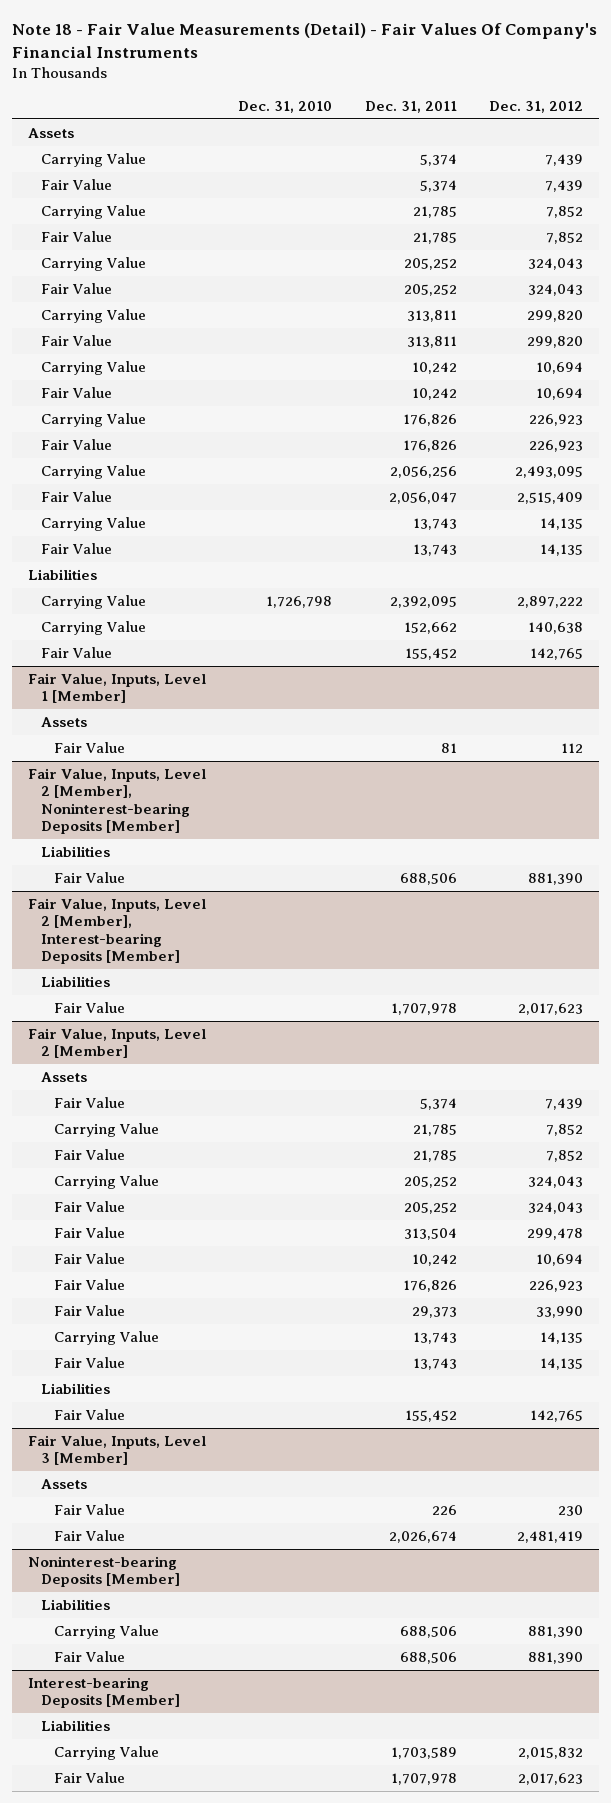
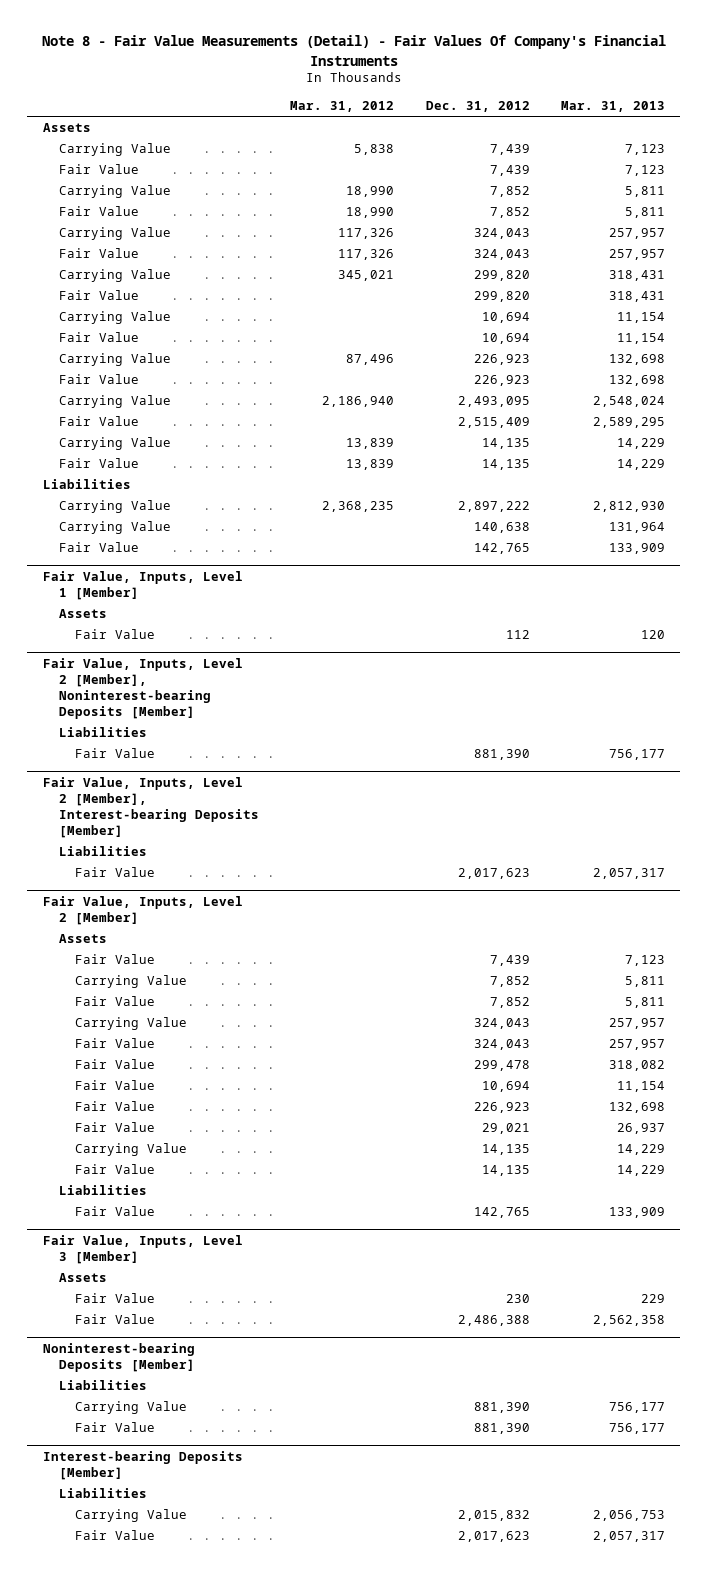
[12,22,598,58] Note 18 - Fair Value Measurements (Detail) - Fair Values Of Company's Financial Instruments -> [41,35,666,66] Note 8 - Fair Value Measurements (Detail) - Fair Values Of Company's Financial Instruments
[238,100,333,113] Dec. 31, 2010 -> none
[364,100,457,113] Dec. 31, 2011 -> none
none -> [290,100,395,112] Mar. 31, 2012
none -> [560,100,665,112] Mar. 31, 2013
[535,1306,583,1319] 33,990 -> [481,1123,530,1135] 29,021
[516,1531,583,1544] 2,481,419 -> [457,1315,530,1327] 2,486,388

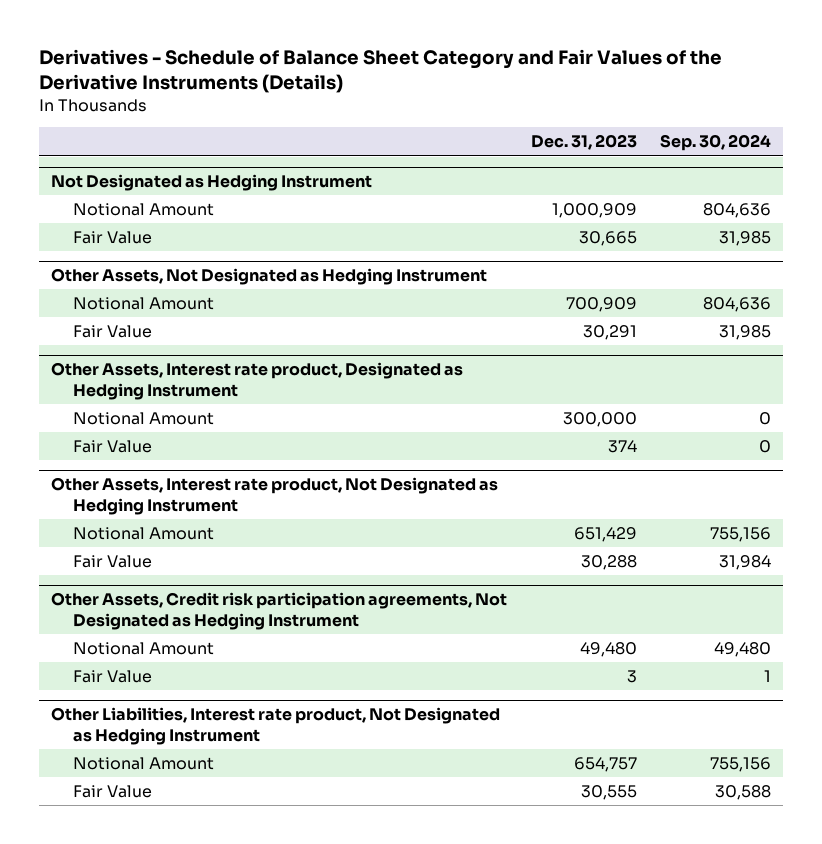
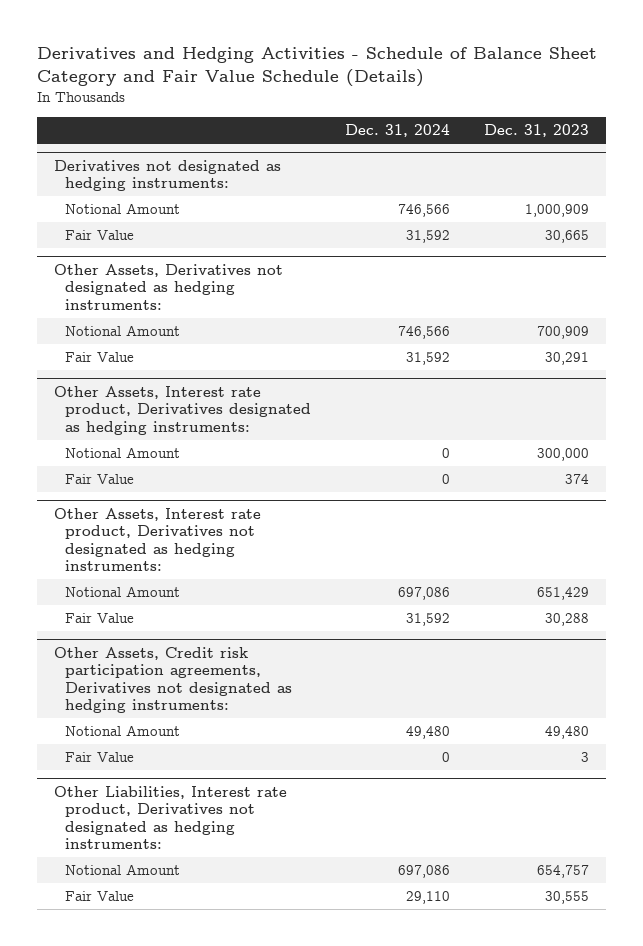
[39,49,723,94] Derivatives - Schedule of Balance Sheet Category and Fair Values of the Derivative Instruments (Details) -> [36,47,597,88] Derivatives and Hedging Activities - Schedule of Balance Sheet Category and Fair Value Schedule (Details)
[660,134,772,152] Sep. 30, 2024 -> none
none -> [344,124,450,138] Dec. 31, 2024
[50,174,372,192] Not Designated as Hedging Instrument -> [53,159,281,192] Derivatives not designated as hedging instruments:
[50,268,487,286] Other Assets, Not Designated as Hedging Instrument -> [53,263,283,310] Other Assets, Derivatives not designated as hedging instruments:
[50,362,463,400] Other Assets, Interest rate product, Designated as Hedging Instrument -> [53,385,311,435] Other Assets, Interest rate product, Derivatives designated as hedging instruments:
[50,477,498,515] Other Assets, Interest rate product, Not Designated as Hedging Instrument -> [53,507,261,572] Other Assets, Interest rate product, Derivatives not designated as hedging instruments:
[50,592,507,630] Other Assets, Credit risk participation agreements, Not Designated as Hedging Instrument -> [53,646,292,714] Other Assets, Credit risk participation agreements, Derivatives not designated as hedging instruments:
[50,707,500,745] Other Liabilities, Interest rate product, Not Designated as Hedging Instrument -> [53,785,287,850] Other Liabilities, Interest rate product, Derivatives not designated as hedging instruments:

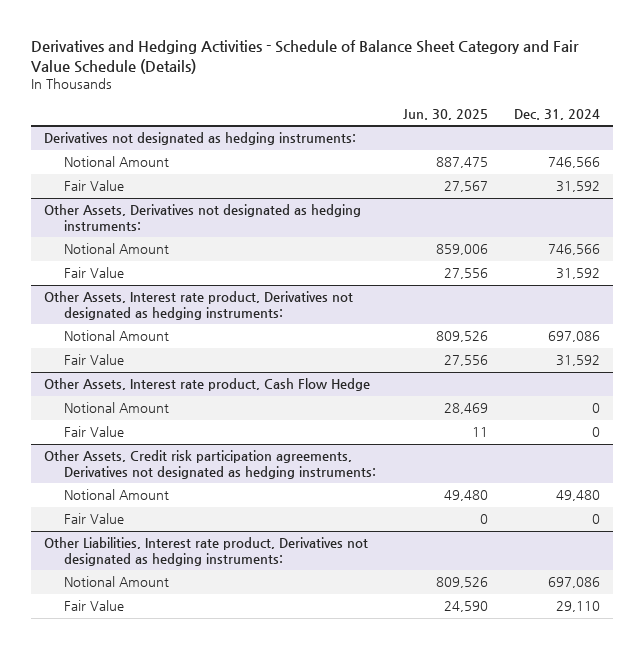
[483,124,589,138] Dec. 31, 2023 -> none
none -> [402,108,488,120] Jun. 30, 2025
[53,385,311,435] Other Assets, Interest rate product, Derivatives designated as hedging instruments: -> none
[64,447,180,459] Notional Amount -> none
[64,474,134,485] Fair Value -> none
none -> [43,378,370,392] Other Assets, Interest rate product, Cash Flow Hedge
none -> [64,402,170,414] Notional Amount
none -> [64,426,125,438] Fair Value

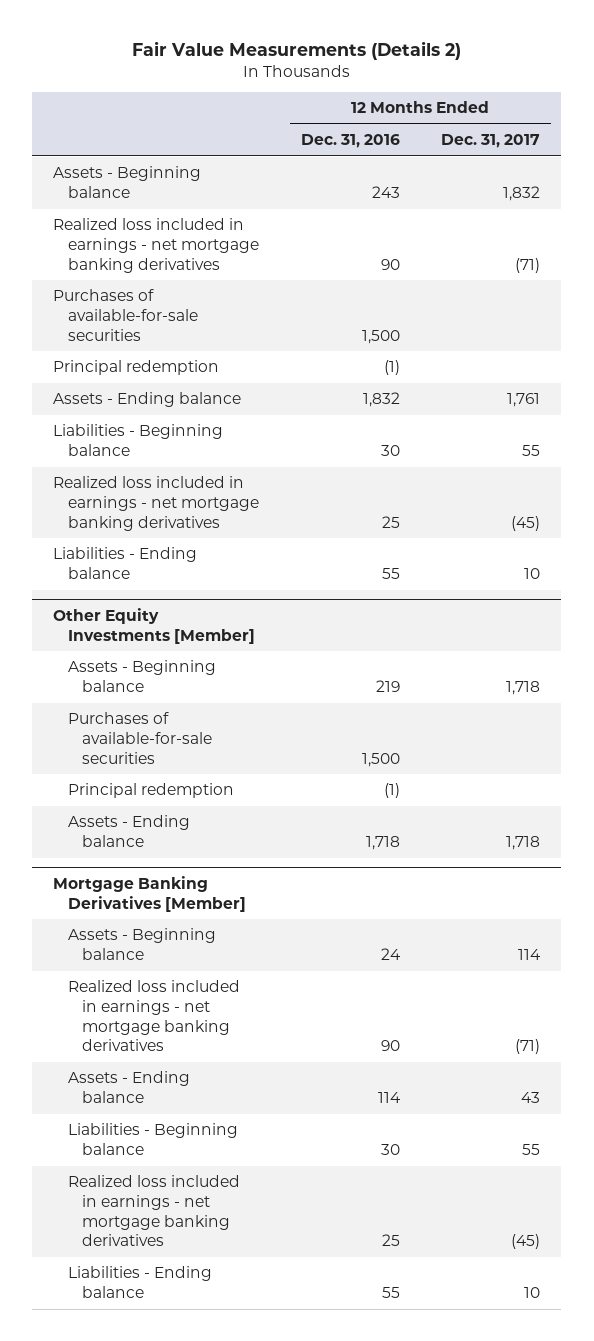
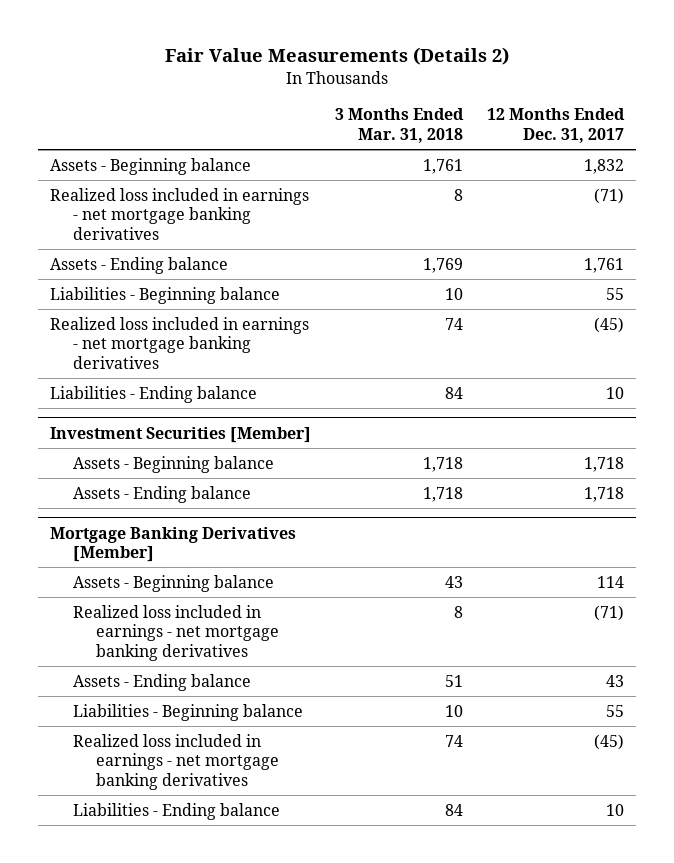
[300,134,400,149] Dec. 31, 2016 -> none
none -> [334,108,464,143] 3 Months Ended Mar. 31, 2018
[53,289,198,341] Purchases of available-for-sale securities -> none
[53,360,220,376] Principal redemption -> none
[53,608,255,644] Other Equity Investments [Member] -> [49,426,311,443] Investment Securities [Member]
[67,712,213,764] Purchases of available-for-sale securities -> none
[67,783,234,799] Principal redemption -> none

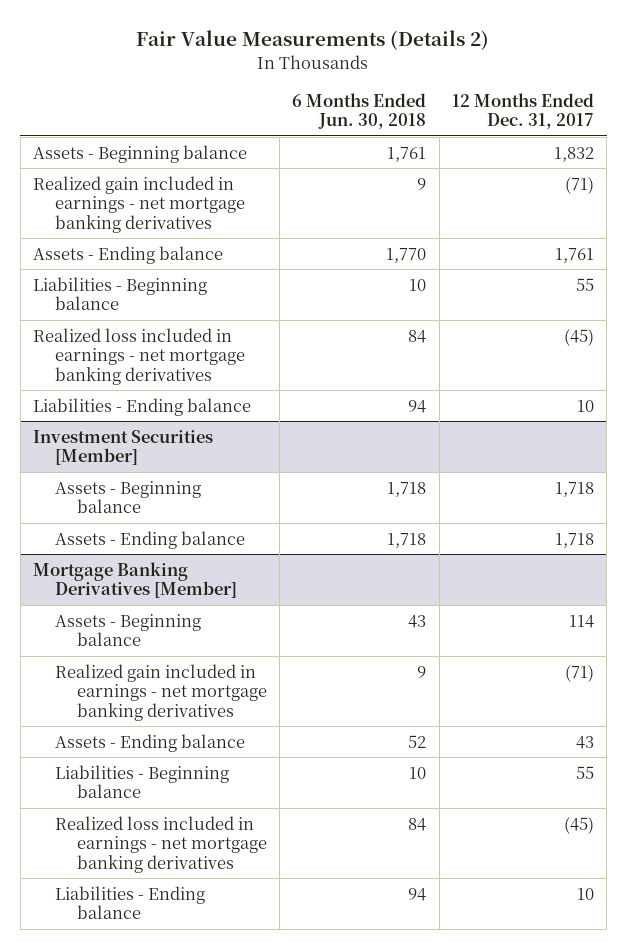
[334,108,464,143] 3 Months Ended Mar. 31, 2018 -> none
none -> [292,92,427,130] 6 Months Ended Jun. 30, 2018
[49,187,309,240] Realized loss included in earnings - net mortgage banking derivatives -> [32,175,245,233] Realized gain included in earnings - net mortgage banking derivatives
[73,604,280,661] Realized loss included in earnings - net mortgage banking derivatives -> [54,663,267,721] Realized gain included in earnings - net mortgage banking derivatives

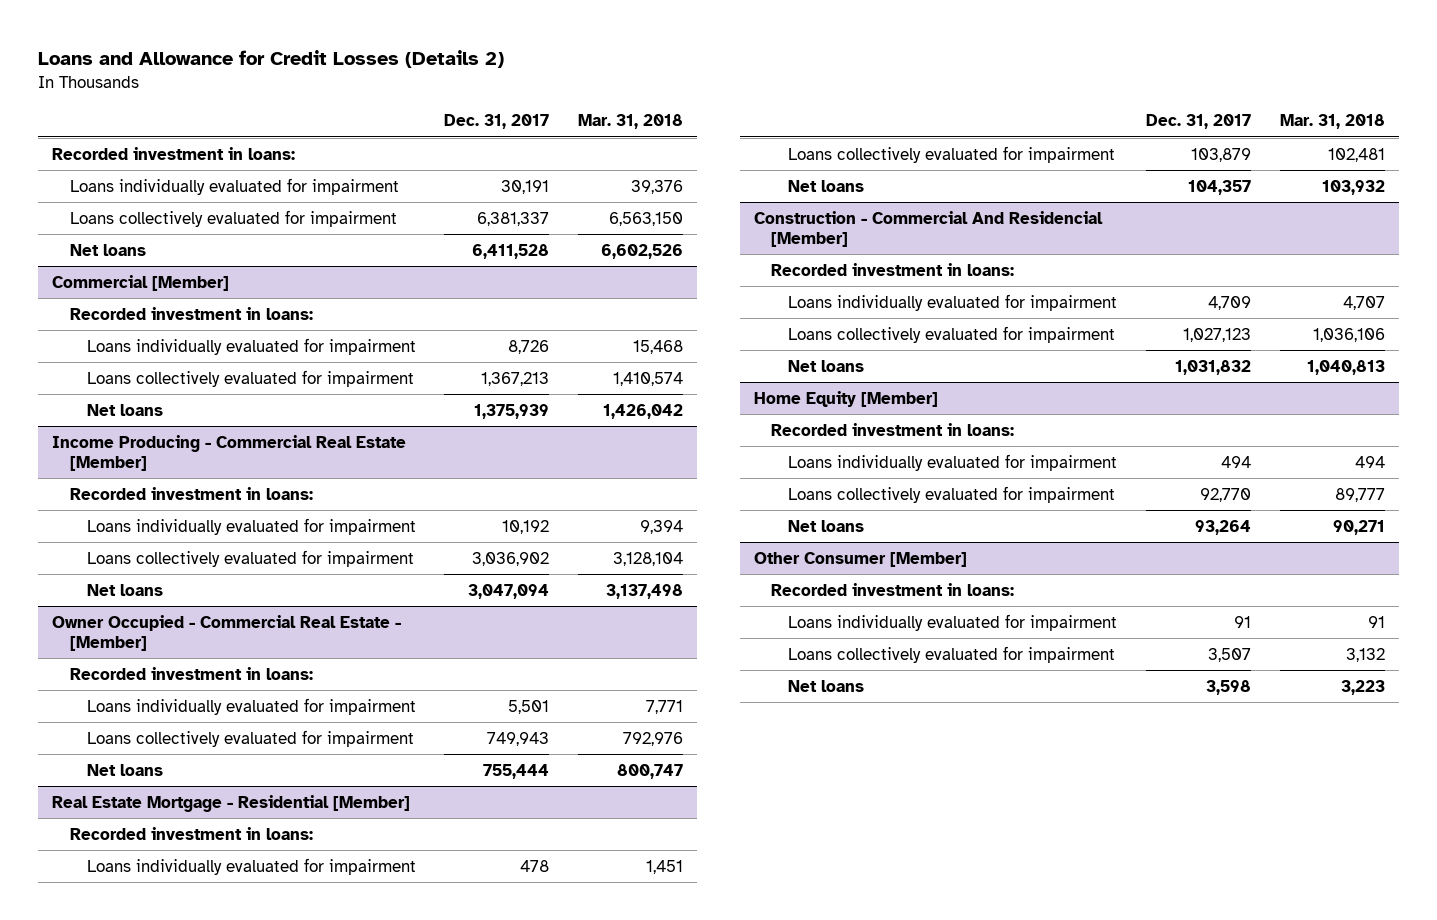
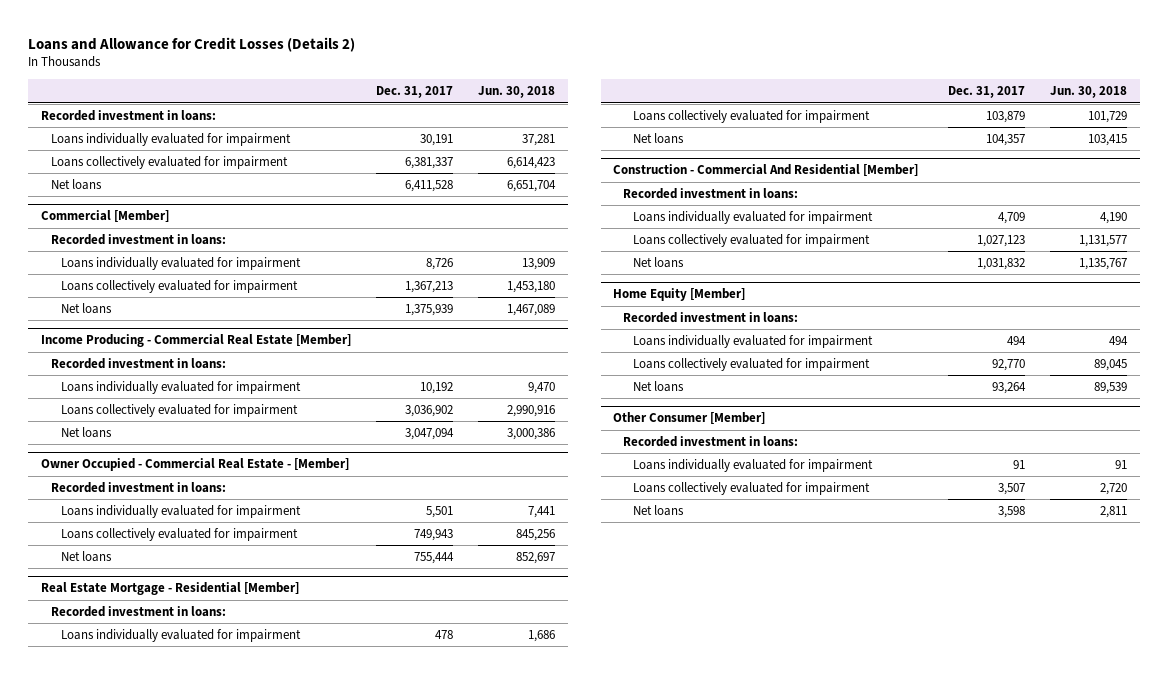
[577,114,683,130] Mar. 31, 2018 -> none
none -> [478,86,556,99] Jun. 30, 2018
[754,210,1104,247] Construction - Commercial And Residencial [Member] -> [613,164,919,177] Construction - Commercial And Residential [Member]

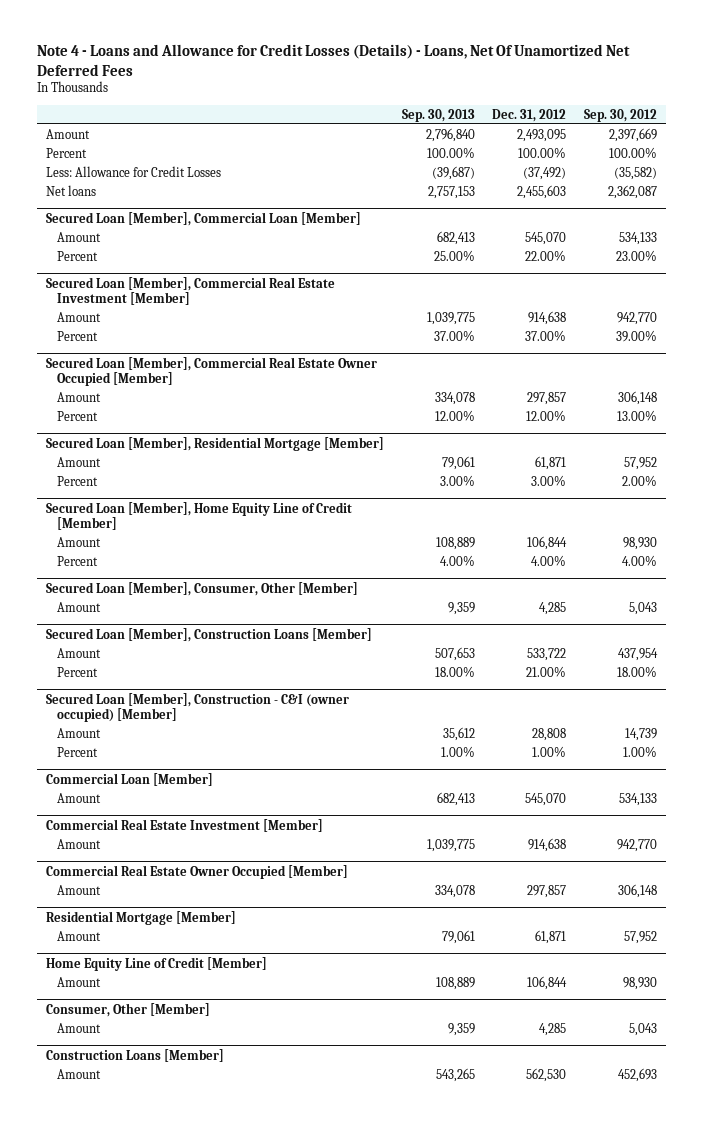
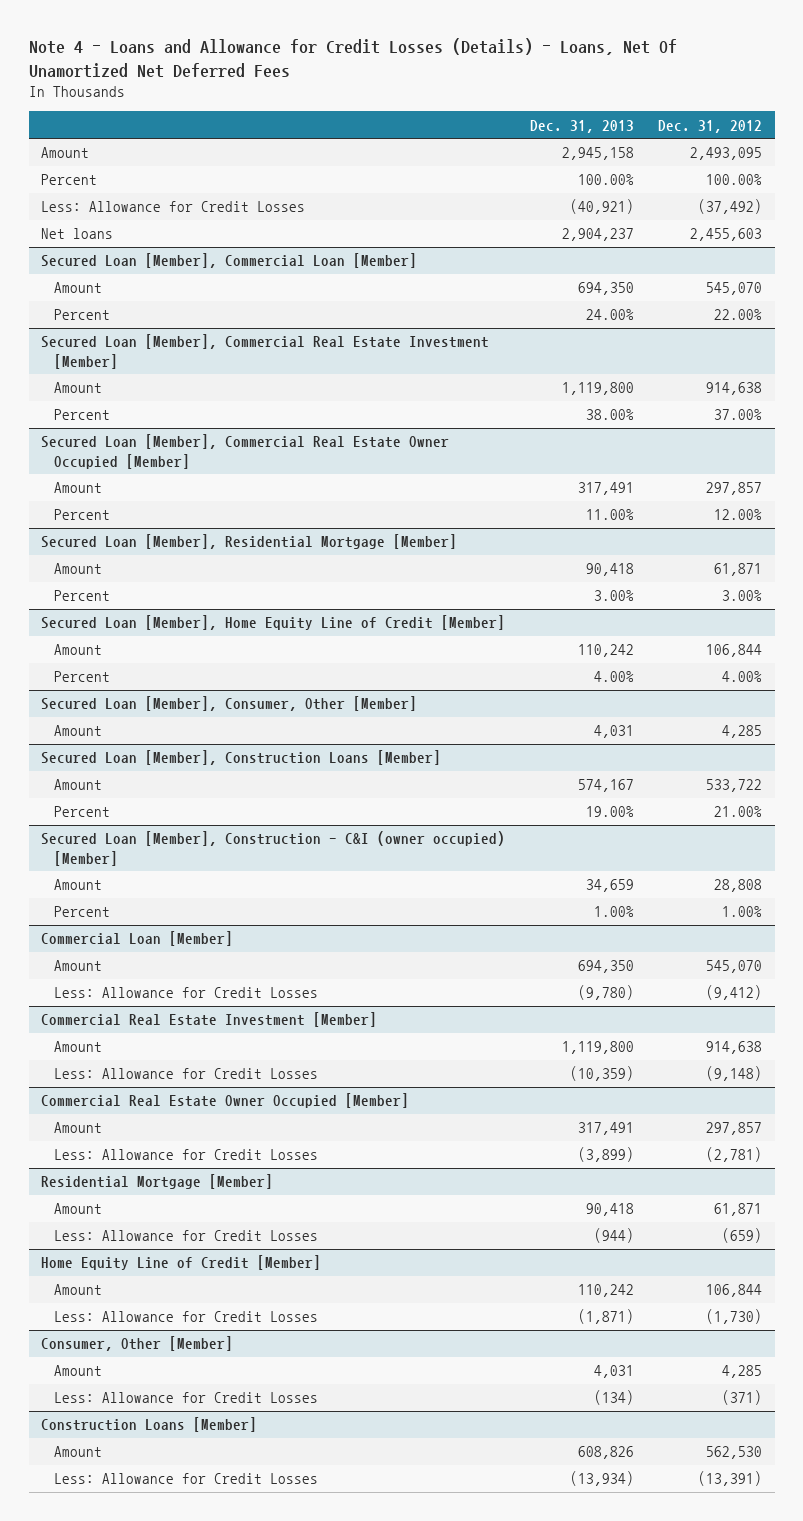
[401,108,475,122] Sep. 30, 2013 -> none
[583,108,657,122] Sep. 30, 2012 -> none
none -> [529,119,634,133] Dec. 31, 2013
none -> [53,987,318,999] Less: Allowance for Credit Losses
none -> [53,1068,318,1080] Less: Allowance for Credit Losses
none -> [53,1149,318,1161] Less: Allowance for Credit Losses
none -> [53,1230,318,1242] Less: Allowance for Credit Losses
none -> [53,1311,318,1323] Less: Allowance for Credit Losses
none -> [53,1392,318,1404] Less: Allowance for Credit Losses
none -> [53,1473,318,1485] Less: Allowance for Credit Losses

